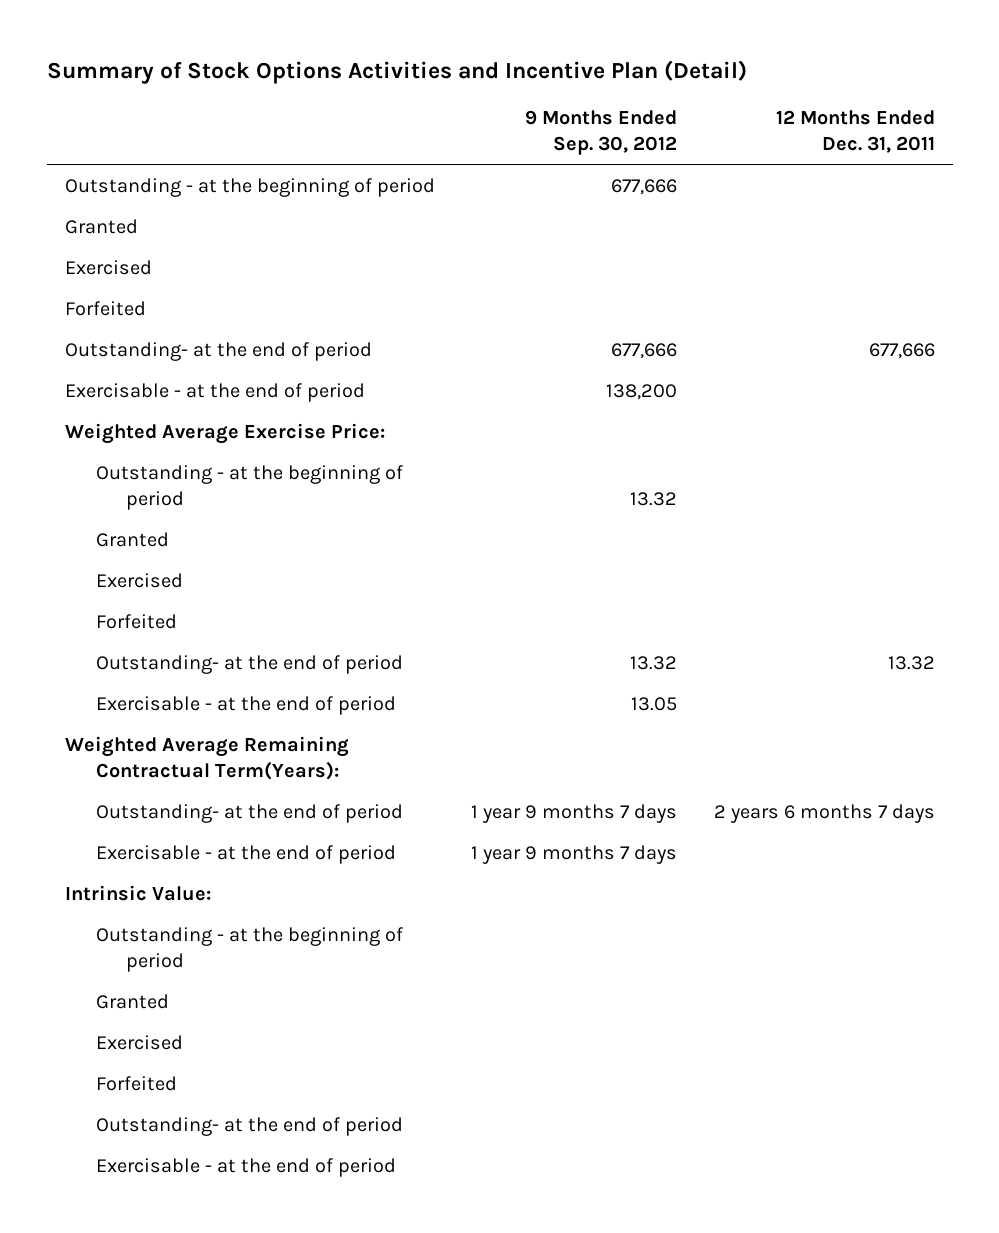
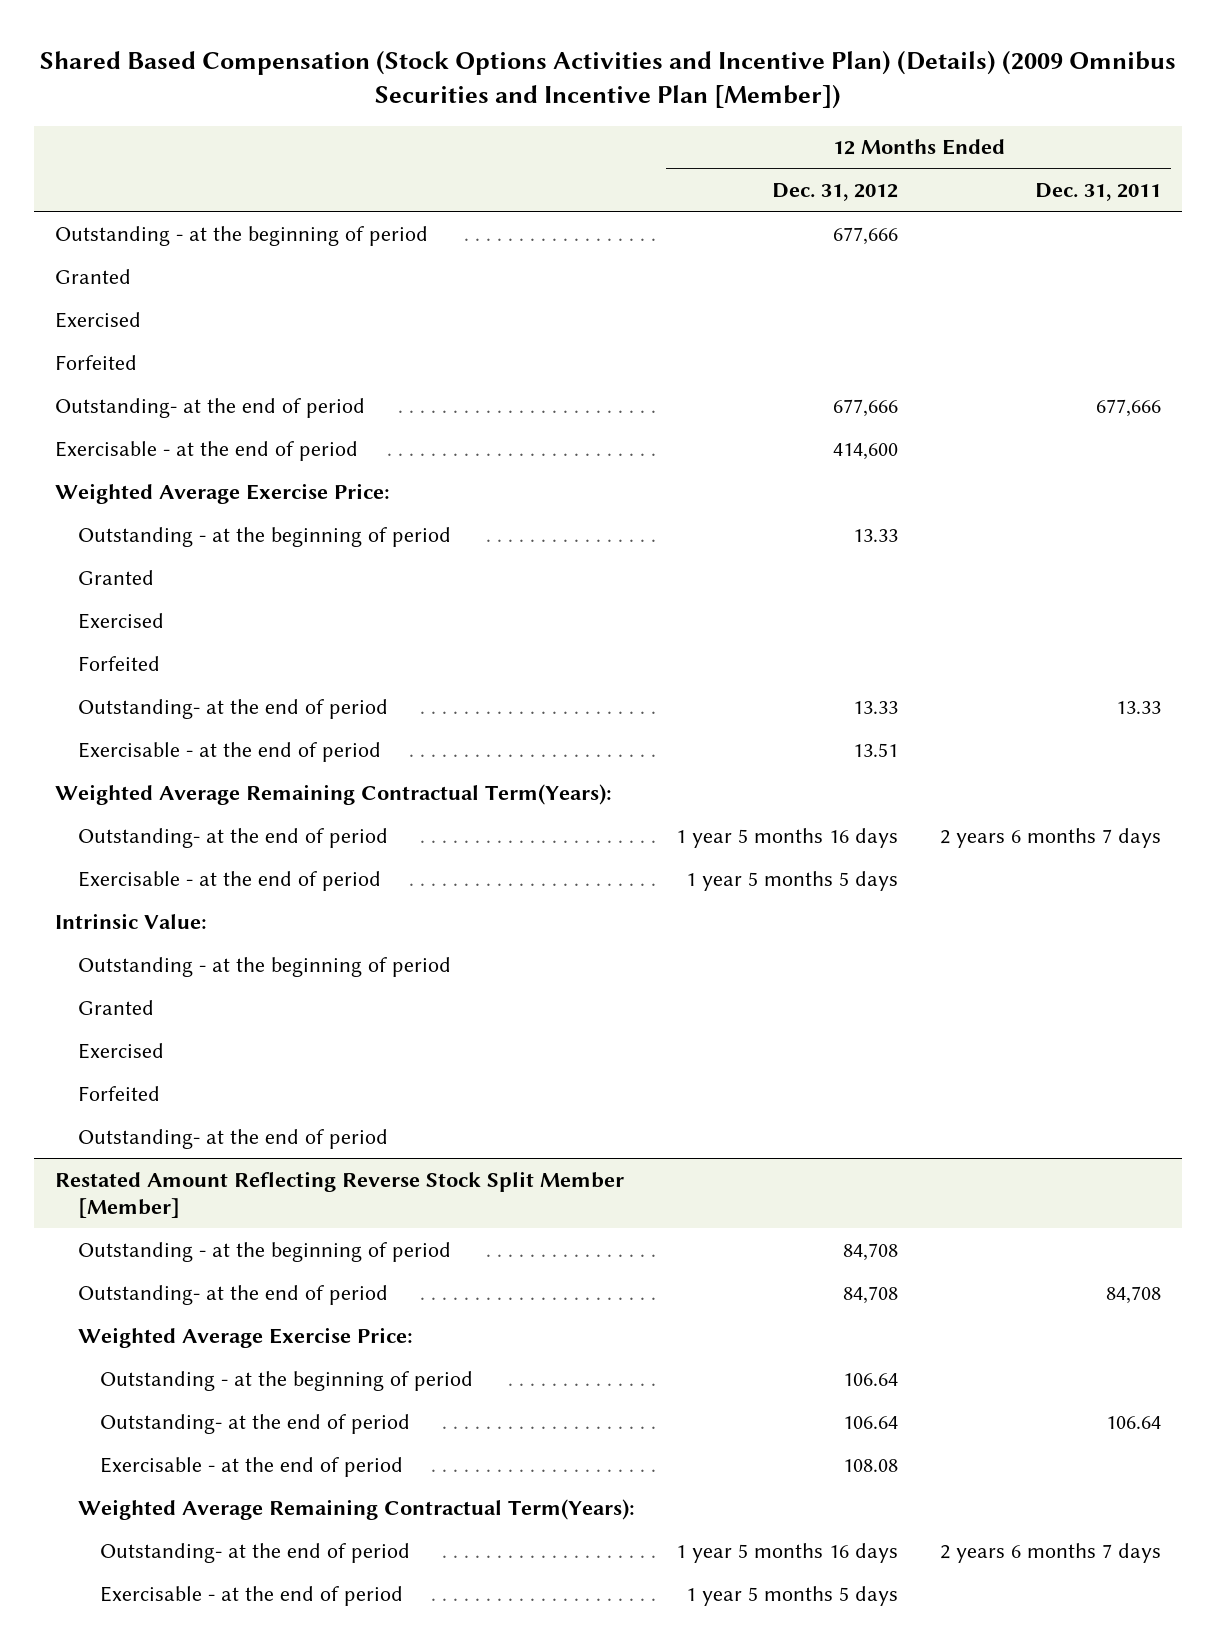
[46,59,747,84] Summary of Stock Options Activities and Incentive Plan (Detail) -> [40,49,1177,110] Shared Based Compensation (Stock Options Activities and Incentive Plan) (Details) (2009 Omnibus Securities and Incentive Plan [Member])
[525,110,678,155] 9 Months Ended Sep. 30, 2012 -> none
none -> [772,183,899,202] Dec. 31, 2012
[887,655,935,670] 13.32 -> [1115,700,1161,714] 13.33
[95,1157,396,1177] Exercisable - at the end of period -> none
none -> [55,1170,625,1219] Restated Amount Reflecting Reverse Stock Split Member [Member]
none -> [77,1241,451,1262] Outstanding - at the beginning of period
none -> [77,1284,388,1305] Outstanding- at the end of period
none -> [77,1326,413,1348] Weighted Average Exercise Price:
none -> [100,1370,474,1391] Outstanding - at the beginning of period
none -> [100,1413,411,1434] Outstanding- at the end of period
none -> [100,1456,404,1477] Exercisable - at the end of period
none -> [77,1498,635,1520] Weighted Average Remaining Contractual Term(Years):
none -> [100,1542,411,1563] Outstanding- at the end of period
none -> [100,1585,404,1606] Exercisable - at the end of period

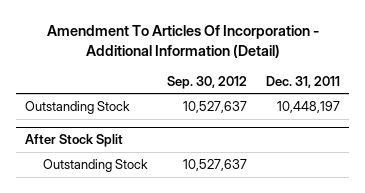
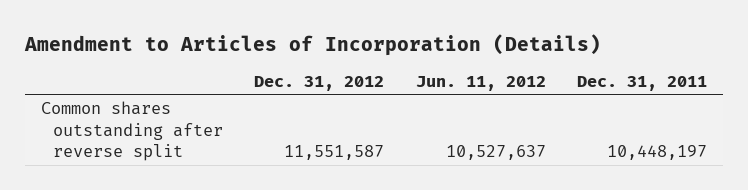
[46,24,319,58] Amendment To Articles Of Incorporation - Additional Information (Detail) -> [23,33,601,56] Amendment to Articles of Incorporation (Details)
[166,75,247,89] Sep. 30, 2012 -> none
none -> [254,75,385,91] Dec. 31, 2012
none -> [415,75,546,91] Jun. 11, 2012
[25,134,124,148] After Stock Split -> none
[42,158,148,172] Outstanding Stock -> none
[25,100,131,114] Outstanding Stock -> [40,101,223,162] Common shares outstanding after reverse split

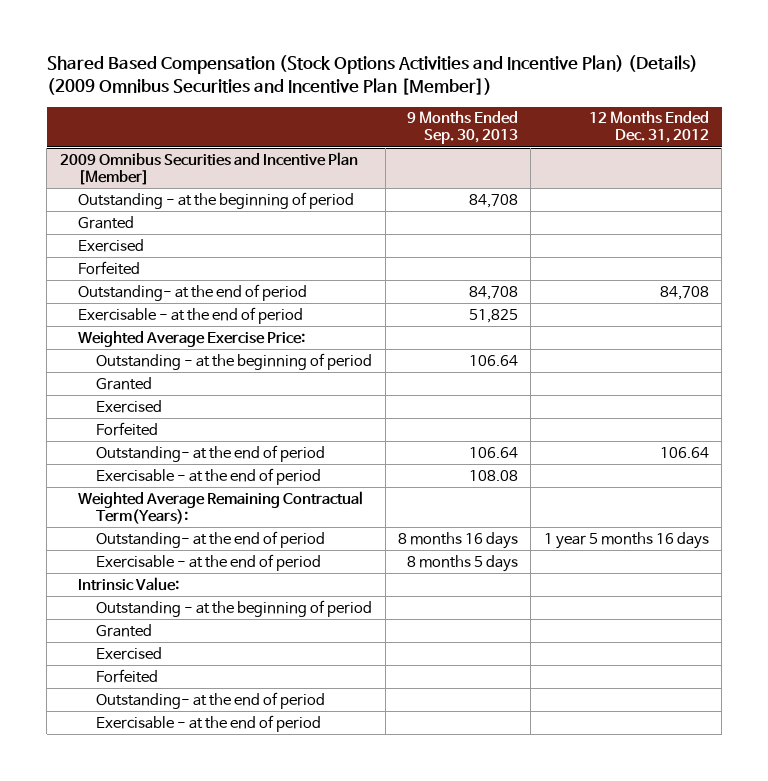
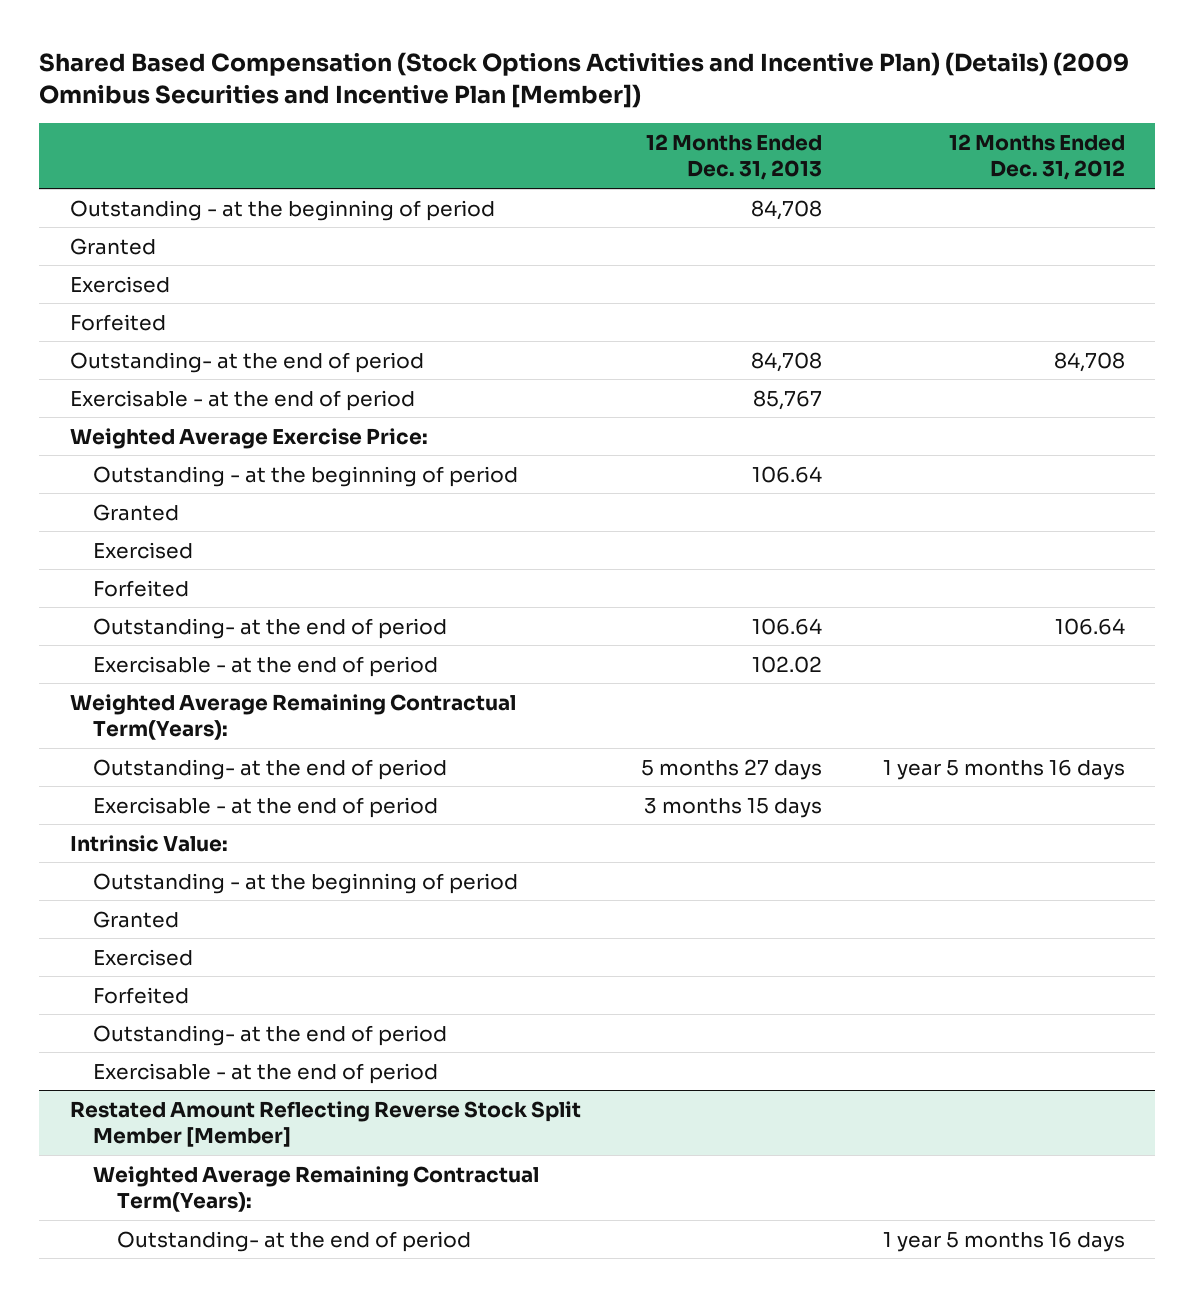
[406,111,518,145] 9 Months Ended Sep. 30, 2013 -> none
none -> [646,134,823,181] 12 Months Ended Dec. 31, 2013
[59,151,358,185] 2009 Omnibus Securities and Incentive Plan [Member] -> none
none -> [69,1100,581,1147] Restated Amount Reflecting Reverse Stock Split Member [Member]
none -> [93,1165,540,1212] Weighted Average Remaining Contractual Term(Years):
none -> [117,1230,472,1252] Outstanding- at the end of period

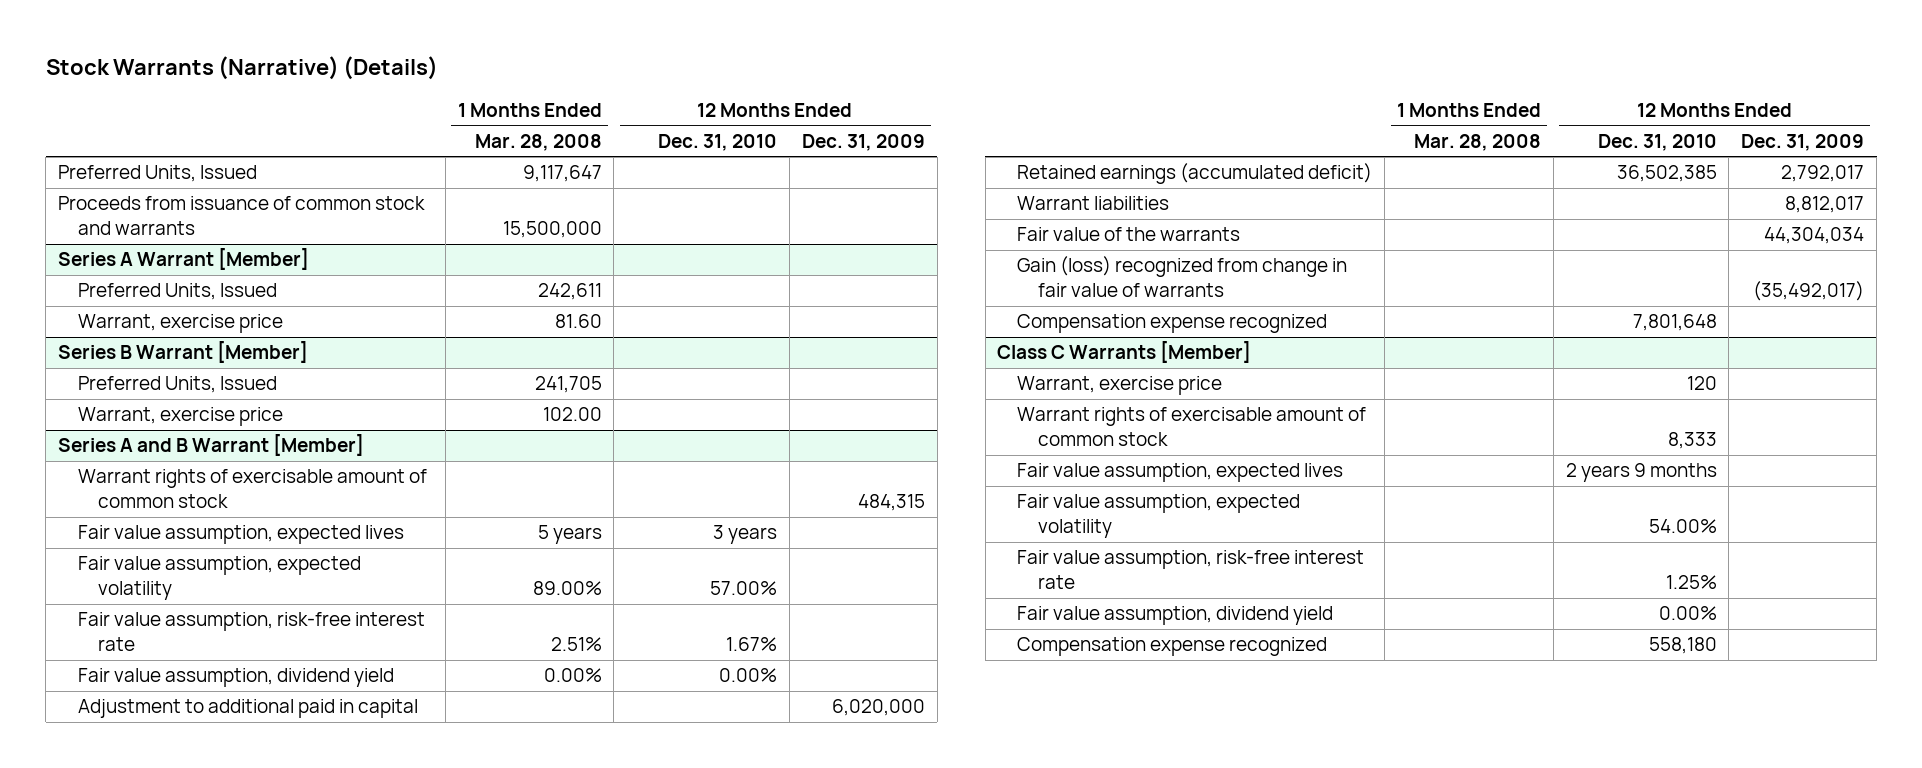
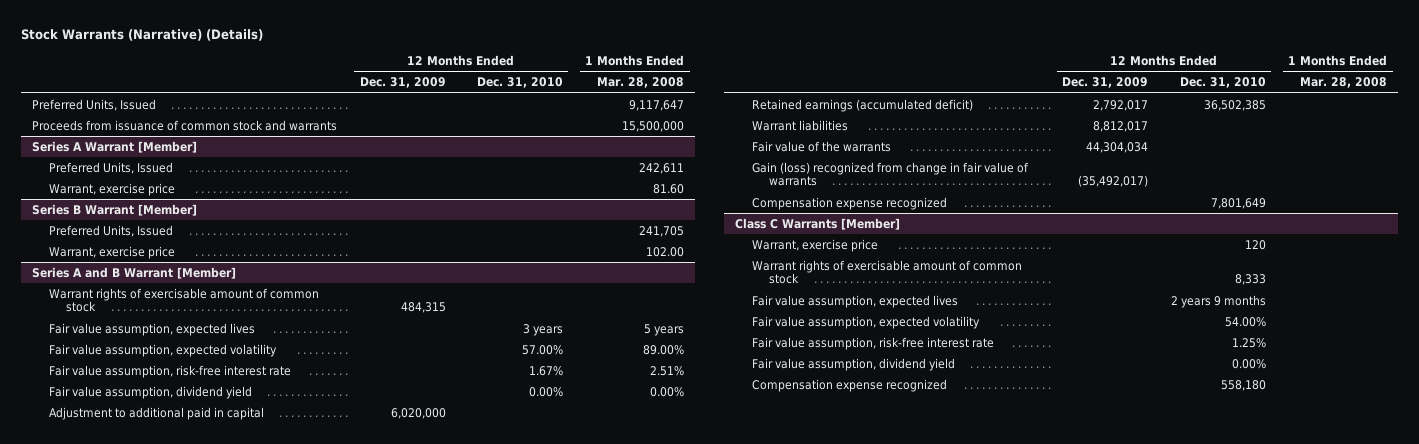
[1632,314,1717,332] 7,801,648 -> [1210,197,1266,209] 7,801,649

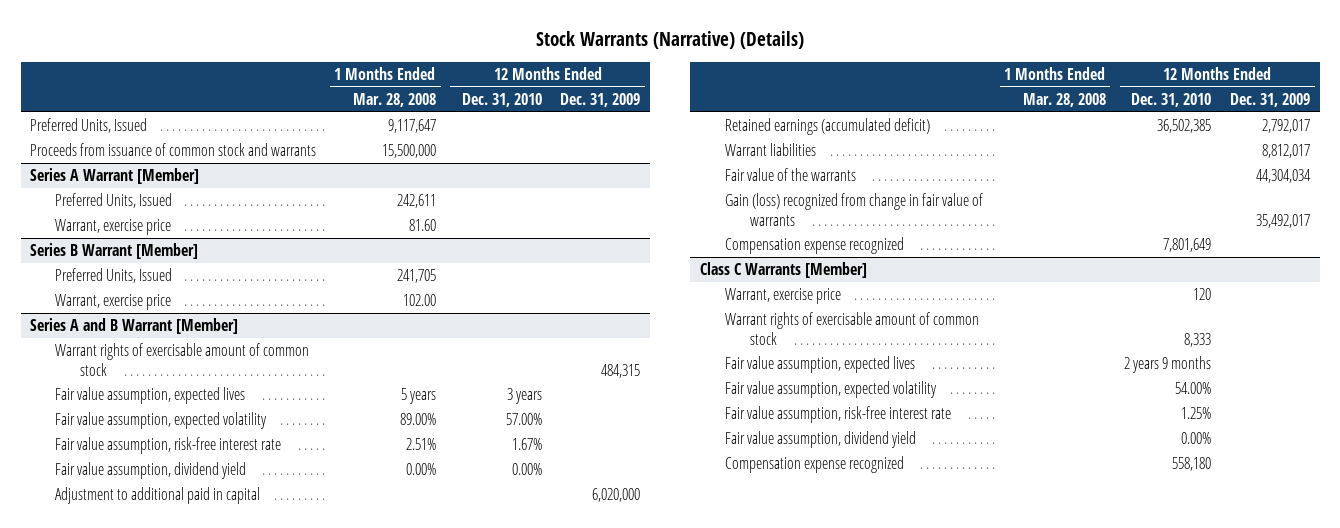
[1078,175,1149,188] (35,492,017) -> [1256,213,1311,228] 35,492,017

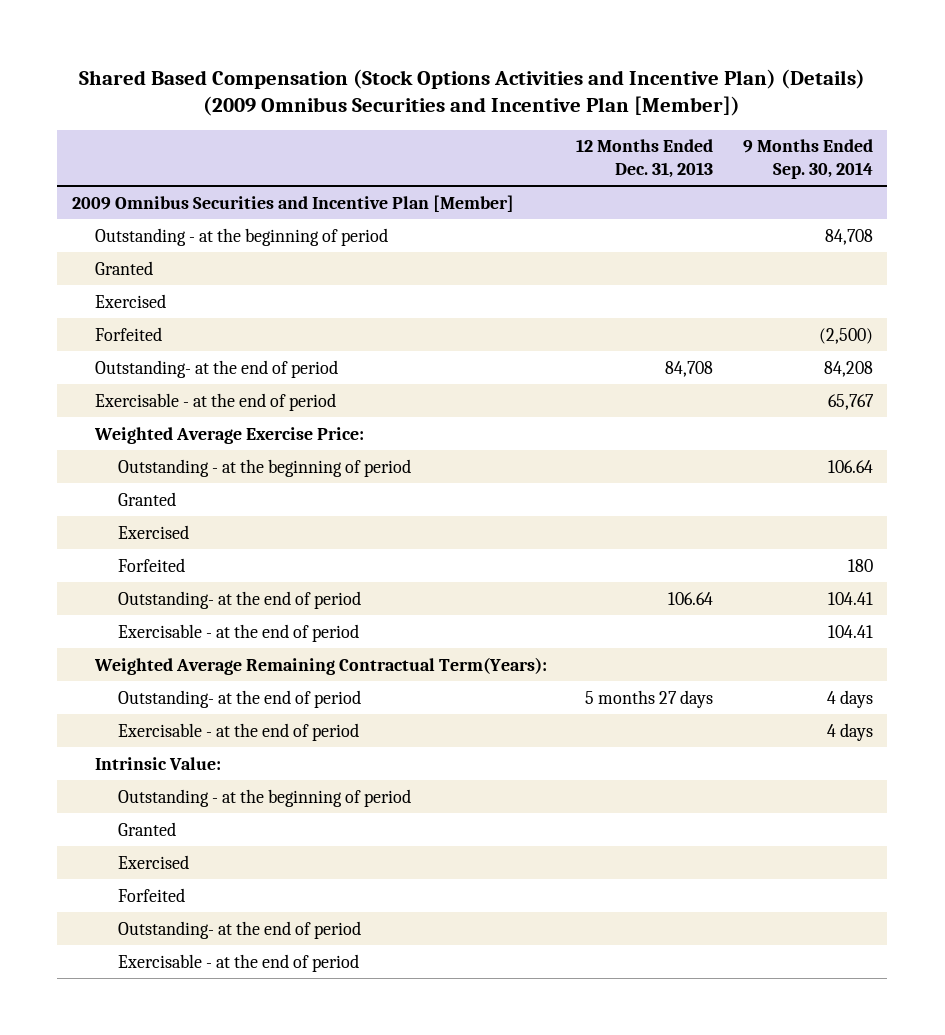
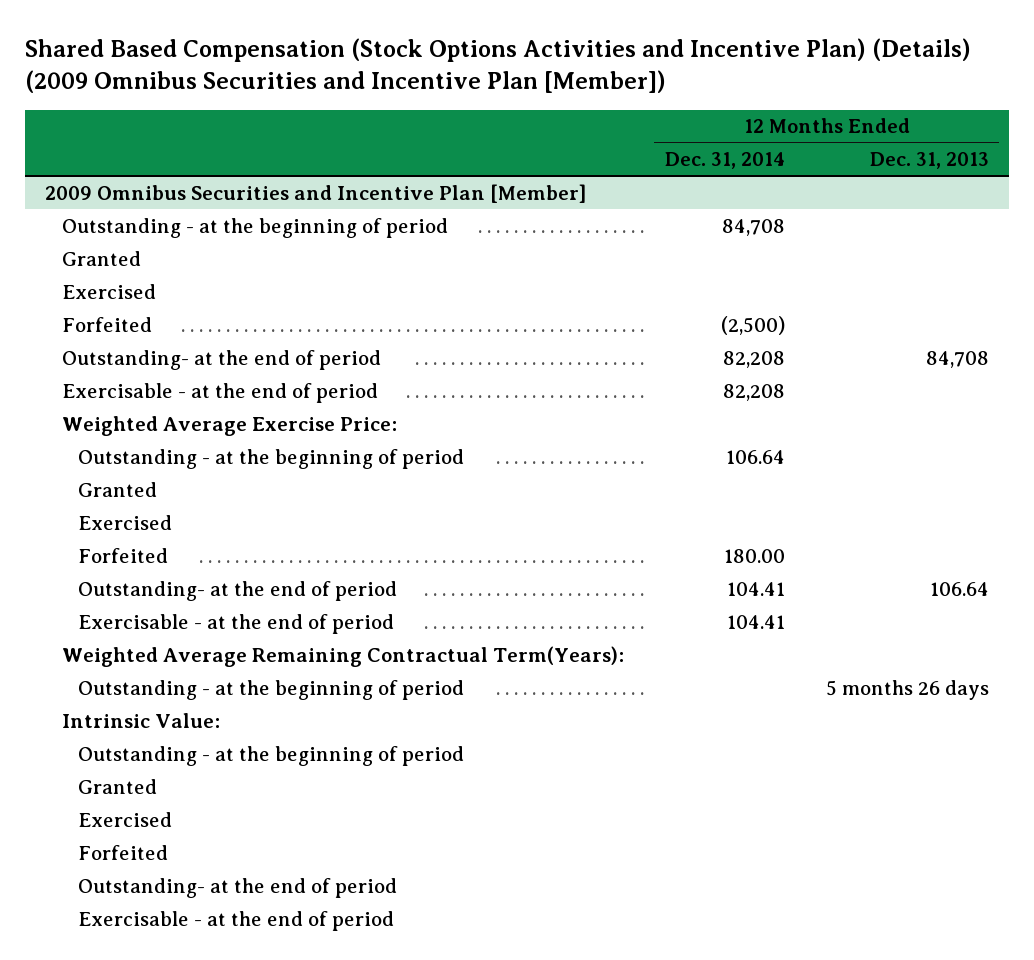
[742,139,873,179] 9 Months Ended Sep. 30, 2014 -> none
none -> [664,152,785,170] Dec. 31, 2014
[117,722,359,741] Exercisable - at the end of period -> none
[117,689,361,708] Outstanding- at the end of period -> [77,679,464,700] Outstanding - at the beginning of period
[585,689,714,708] 5 months 27 days -> [825,679,989,700] 5 months 26 days

